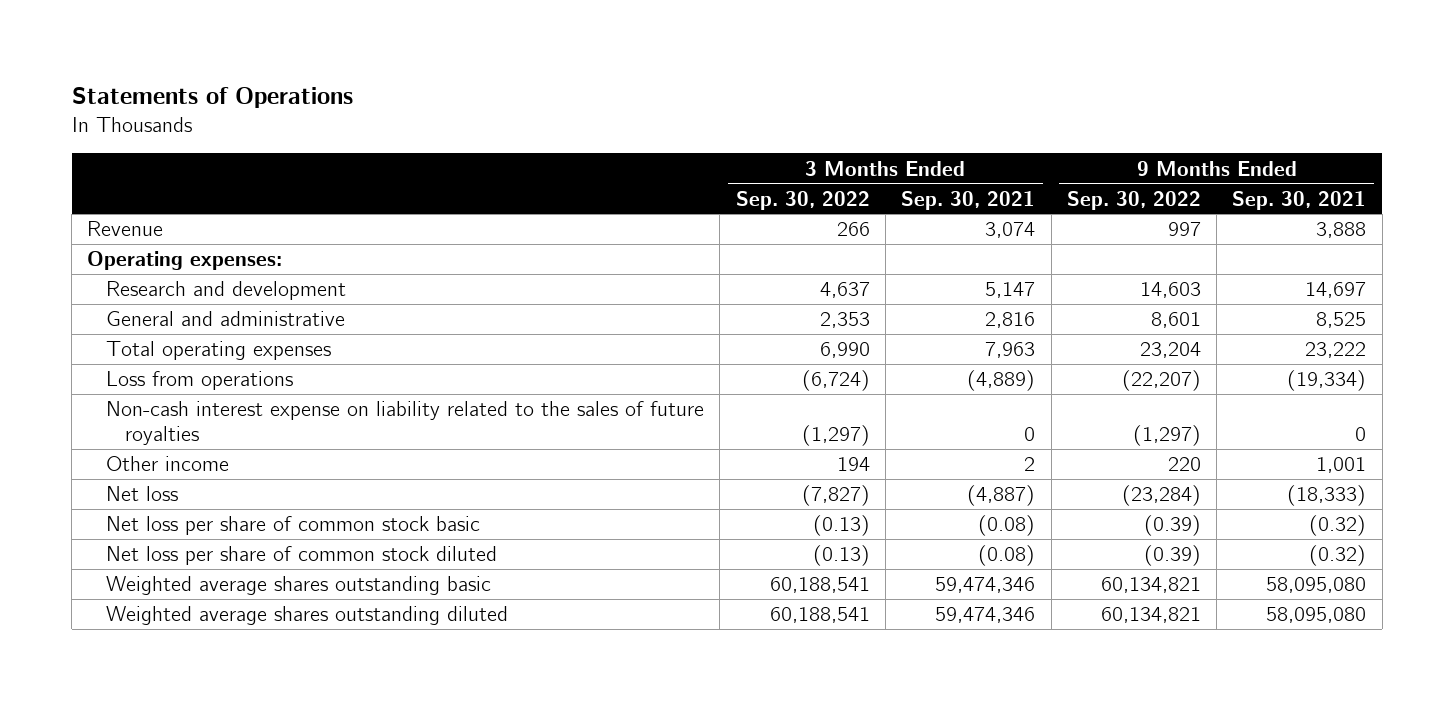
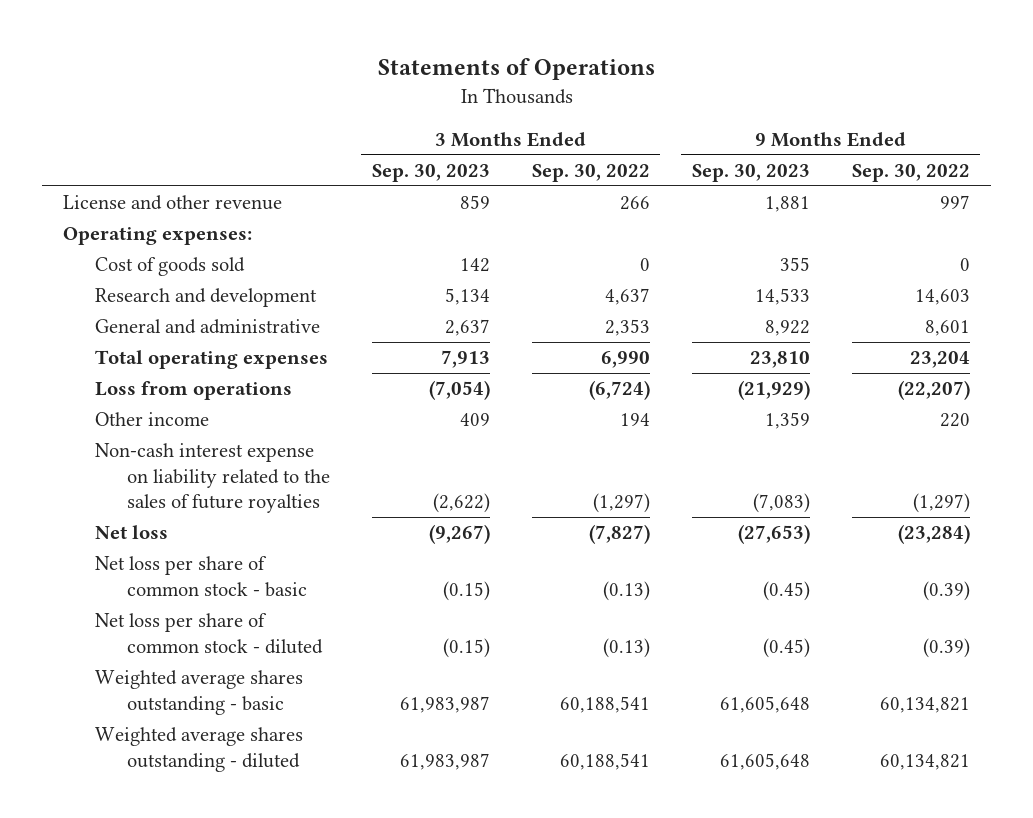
[901,190,1036,210] Sep. 30, 2021 -> none
[1232,190,1367,210] Sep. 30, 2021 -> none
none -> [371,163,490,182] Sep. 30, 2023
none -> [691,163,810,182] Sep. 30, 2023
[87,221,164,237] Revenue -> [63,195,283,211] License and other revenue
none -> [95,257,246,277] Cost of goods sold
[106,401,705,445] Non-cash interest expense on liability related to the sales of future royalties -> [95,443,330,513] Non-cash interest expense on liability related to the sales of future royalties
[106,516,481,536] Net loss per share of common stock basic -> [95,556,307,597] Net loss per share of common stock - basic
[106,546,498,566] Net loss per share of common stock diluted -> [95,613,323,654] Net loss per share of common stock - diluted
[106,576,492,596] Weighted average shares outstanding basic -> [95,670,304,715] Weighted average shares outstanding - basic
[106,606,509,626] Weighted average shares outstanding diluted -> [95,727,304,772] Weighted average shares outstanding - diluted

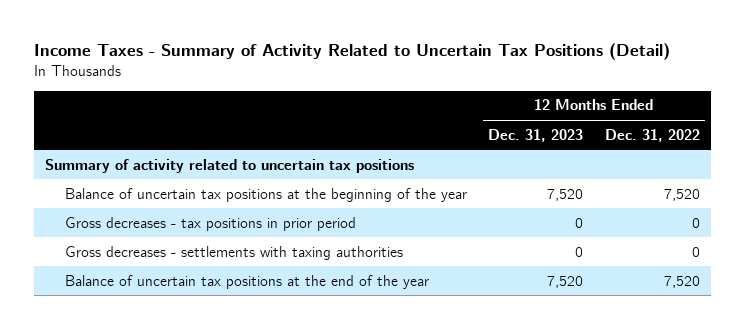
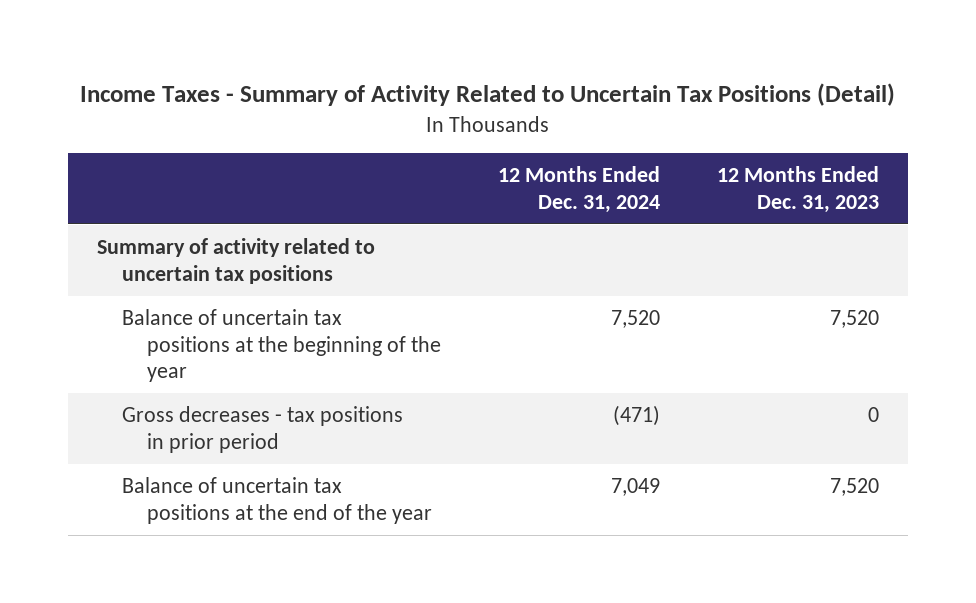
[604,128,700,142] Dec. 31, 2022 -> none
none -> [497,166,660,214] 12 Months Ended Dec. 31, 2024
[64,245,403,260] Gross decreases - settlements with taxing authorities -> none

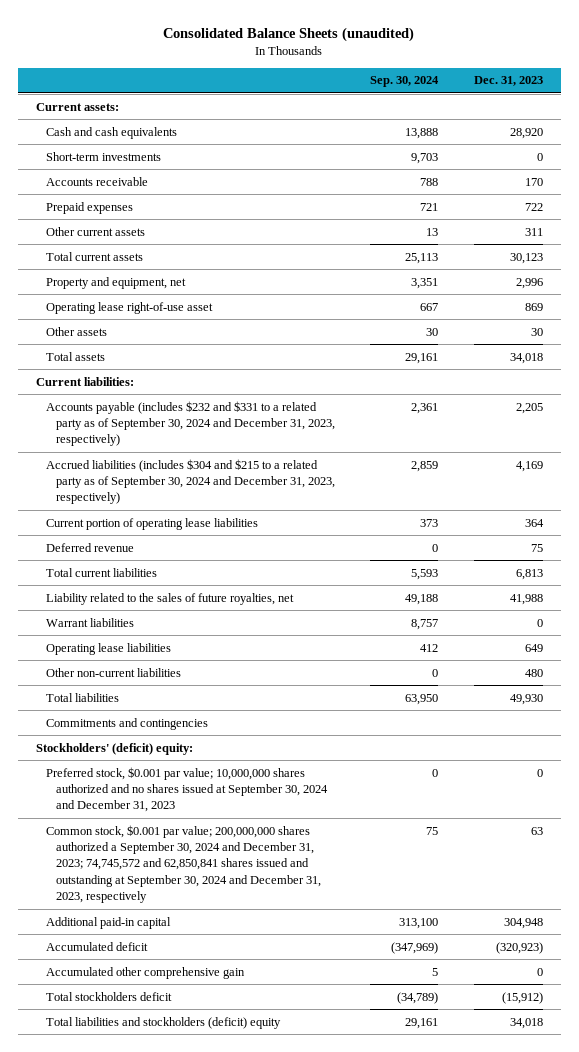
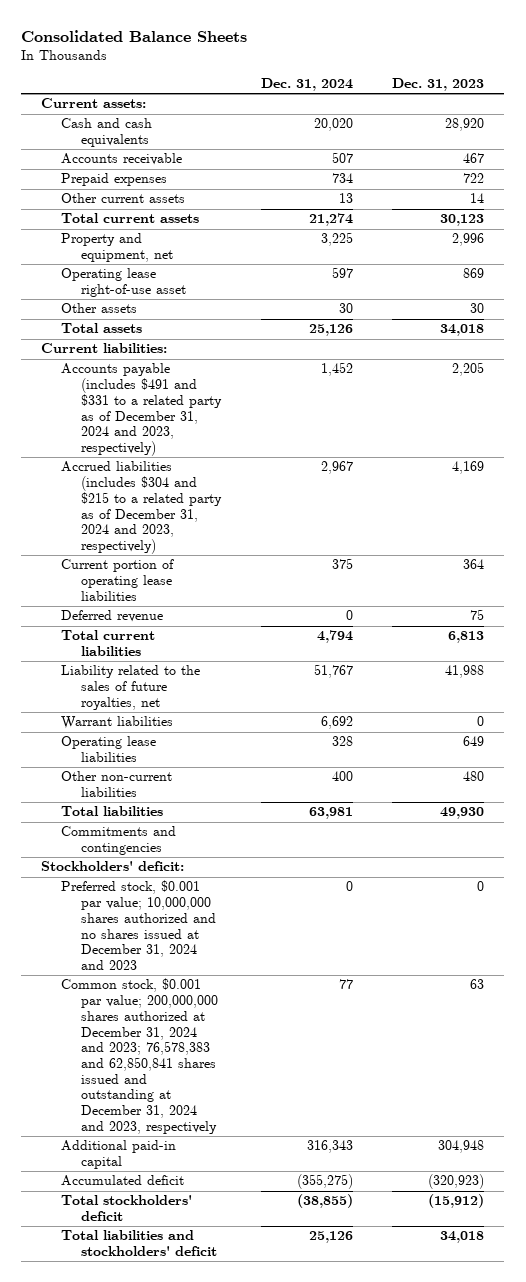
[163,26,415,42] Consolidated Balance Sheets (unaudited) -> [21,30,248,43] Consolidated Balance Sheets
[370,76,440,88] Sep. 30, 2024 -> none
none -> [260,78,353,92] Dec. 31, 2024
[45,151,161,161] Short-term investments -> none
[524,177,543,186] 170 -> [463,153,485,164] 467
[524,227,543,236] 311 -> [470,193,485,204] 14
[45,400,335,447] Accounts payable (includes $232 and $331 to a related party as of September 30, 2024 and December 31, 2023, respectively) -> [61,363,222,456] Accounts payable (includes $491 and $331 to a related party as of December 31, 2024 and 2023, respectively)
[45,458,335,505] Accrued liabilities (includes $304 and $215 to a related party as of September 30, 2024 and December 31, 2023, respectively) -> [61,461,222,554] Accrued liabilities (includes $304 and $215 to a related party as of December 31, 2024 and 2023, respectively)
[36,742,194,755] Stockholders' (deficit) equity: -> [41,861,185,872] Stockholders' deficit:
[45,766,328,813] Preferred stock, $0.001 par value; 10,000,000 shares authorized and no shares issued at September 30, 2024 and December 31, 2023 -> [61,880,216,970] Preferred stock, $0.001 par value; 10,000,000 shares authorized and no shares issued at December 31, 2024 and 2023
[45,824,321,904] Common stock, $0.001 par value; 200,000,000 shares authorized a September 30, 2024 and December 31, 2023; 74,745,572 and 62,850,841 shares issued and outstanding at September 30, 2024 and December 31, 2023, respectively -> [61,978,218,1134] Common stock, $0.001 par value; 200,000,000 shares authorized at December 31, 2024 and 2023; 76,578,383 and 62,850,841 shares issued and outstanding at December 31, 2024 and 2023, respectively
[45,966,245,979] Accumulated other comprehensive gain -> none
[45,991,172,1001] Total stockholders deficit -> [61,1195,193,1222] Total stockholders' deficit
[45,1016,281,1029] Total liabilities and stockholders (deficit) equity -> [61,1230,217,1257] Total liabilities and stockholders' deficit

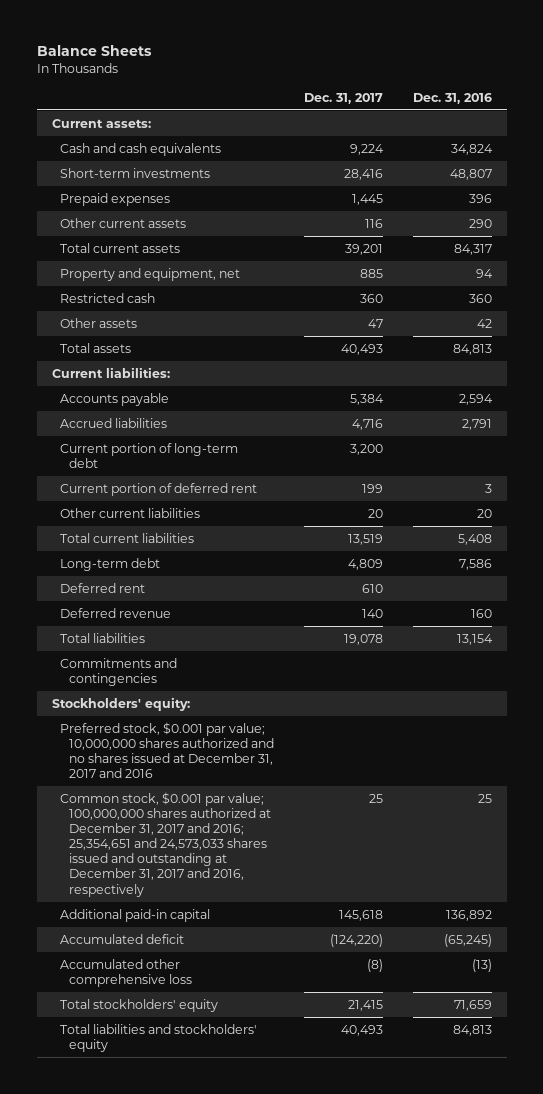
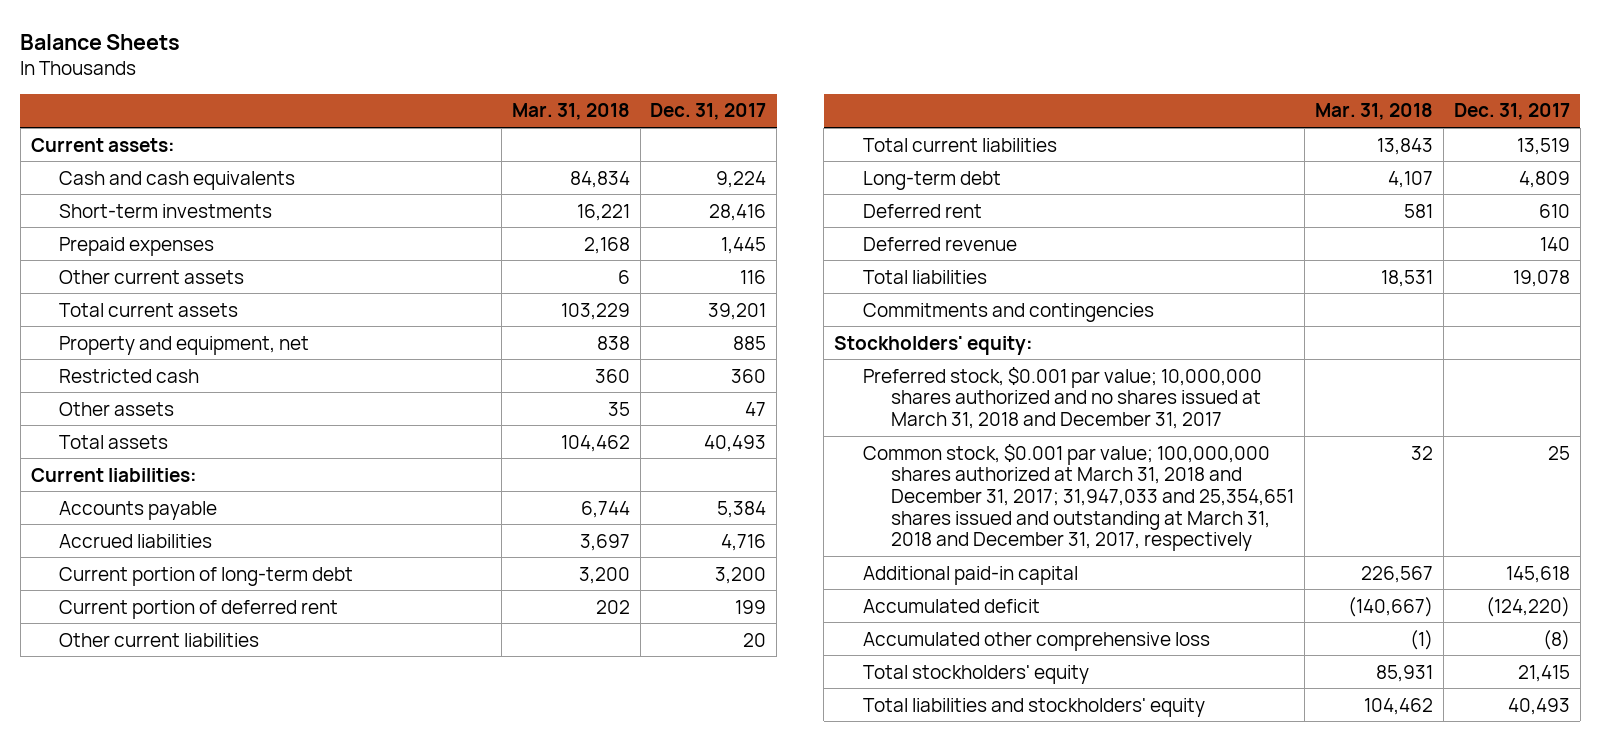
[412,92,492,104] Dec. 31, 2016 -> none
none -> [511,103,630,121] Mar. 31, 2018
[60,721,275,779] Preferred stock, $0.001 par value; 10,000,000 shares authorized and no shares issued at December 31, 2017 and 2016 -> [862,366,1262,429] Preferred stock, $0.001 par value; 10,000,000 shares authorized and no shares issued at March 31, 2018 and December 31, 2017
[60,791,272,897] Common stock, $0.001 par value; 100,000,000 shares authorized at December 31, 2017 and 2016; 25,354,651 and 24,573,033 shares issued and outstanding at December 31, 2017 and 2016, respectively -> [862,443,1295,552] Common stock, $0.001 par value; 100,000,000 shares authorized at March 31, 2018 and December 31, 2017; 31,947,033 and 25,354,651 shares issued and outstanding at March 31, 2018 and December 31, 2017, respectively

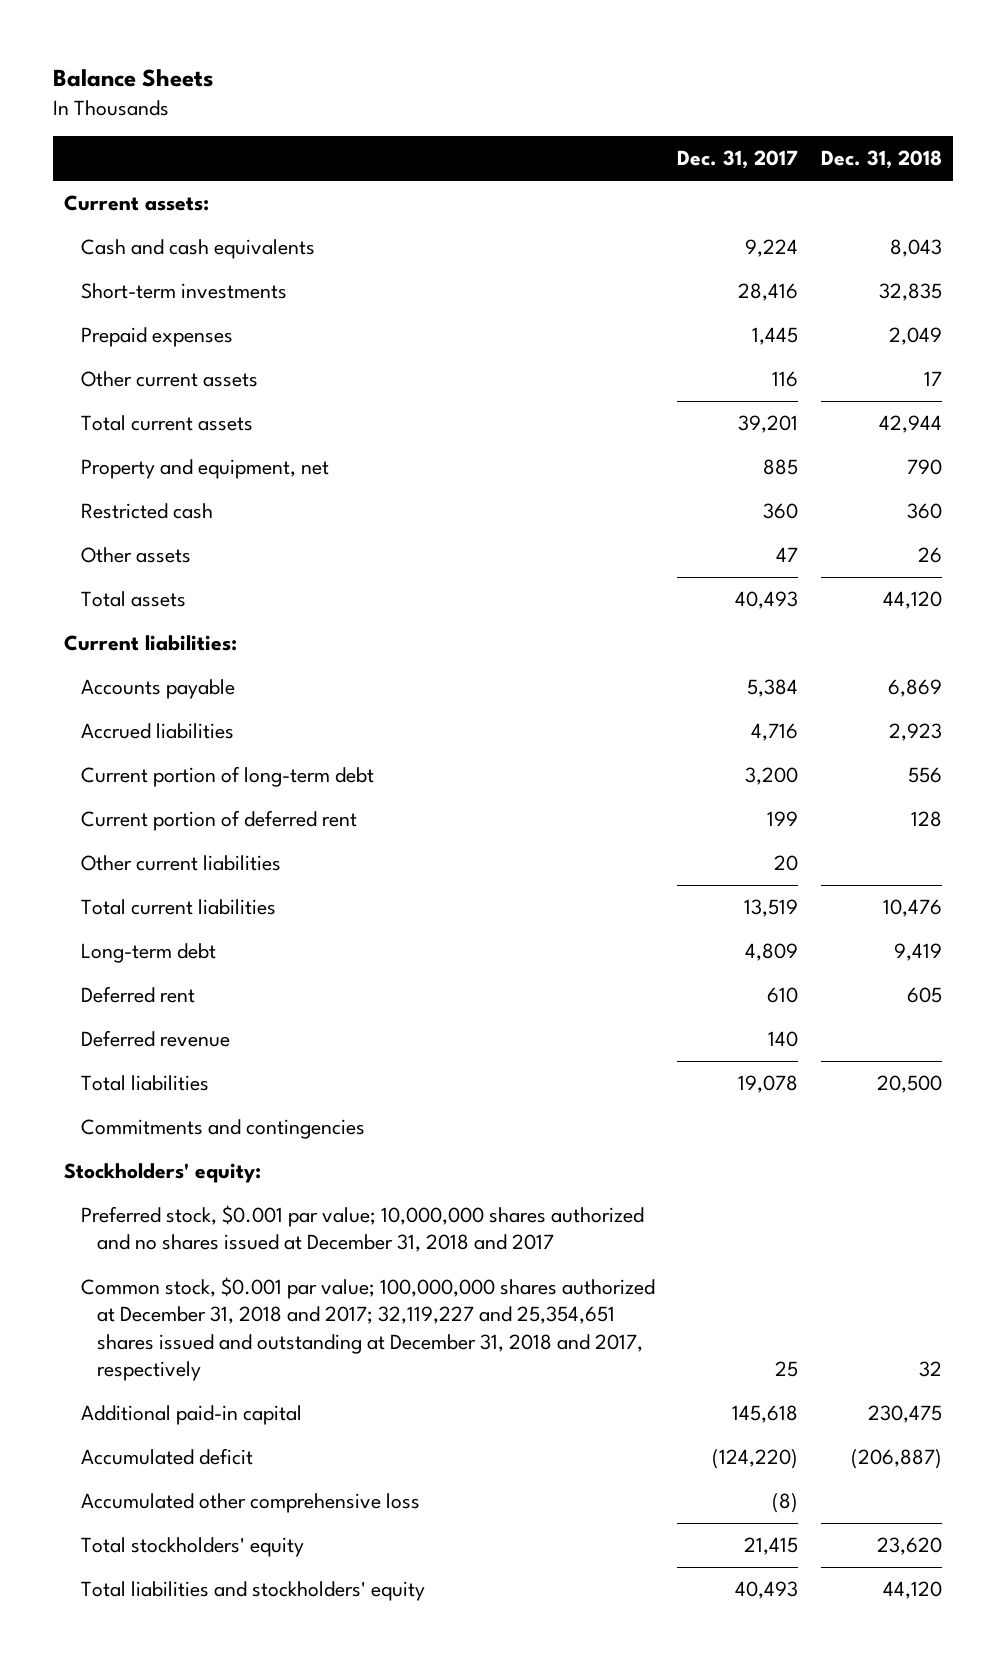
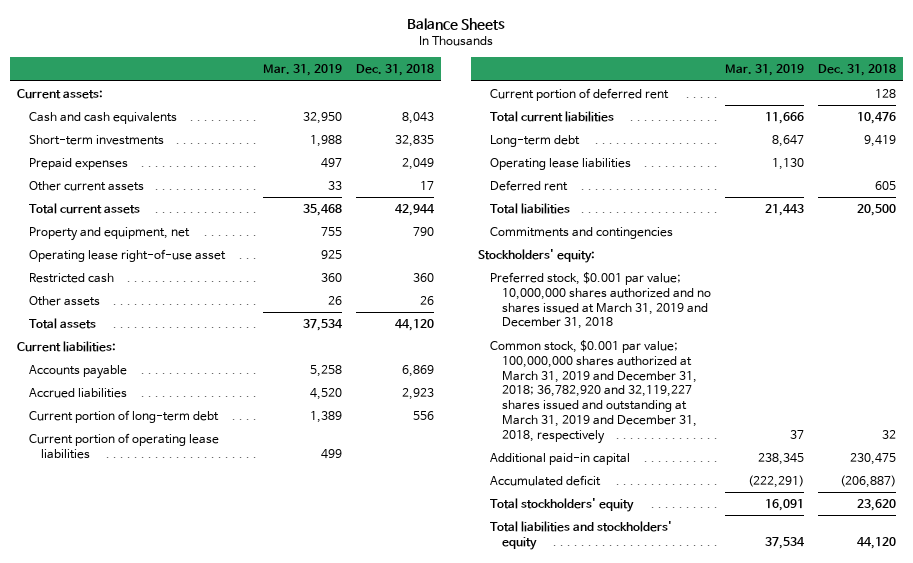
[677,150,799,170] Dec. 31, 2017 -> none
none -> [263,64,343,77] Mar. 31, 2019
none -> [28,249,226,263] Operating lease right-of-use asset
none -> [28,433,219,459] Current portion of operating lease liabilities
[80,855,281,872] Other current liabilities -> none
none -> [490,158,632,171] Operating lease liabilities
[80,1030,230,1048] Deferred revenue -> none
[80,1205,644,1253] Preferred stock, $0.001 par value; 10,000,000 shares authorized and no shares issued at December 31, 2018 and 2017 -> [490,272,711,330] Preferred stock, $0.001 par value; 10,000,000 shares authorized and no shares issued at March 31, 2019 and December 31, 2018
[80,1277,655,1382] Common stock, $0.001 par value; 100,000,000 shares authorized at December 31, 2018 and 2017; 32,119,227 and 25,354,651 shares issued and outstanding at December 31, 2018 and 2017, respectively -> [490,340,697,444] Common stock, $0.001 par value; 100,000,000 shares authorized at March 31, 2019 and December 31, 2018; 36,782,920 and 32,119,227 shares issued and outstanding at March 31, 2019 and December 31, 2018, respectively
[80,1493,420,1514] Accumulated other comprehensive loss -> none

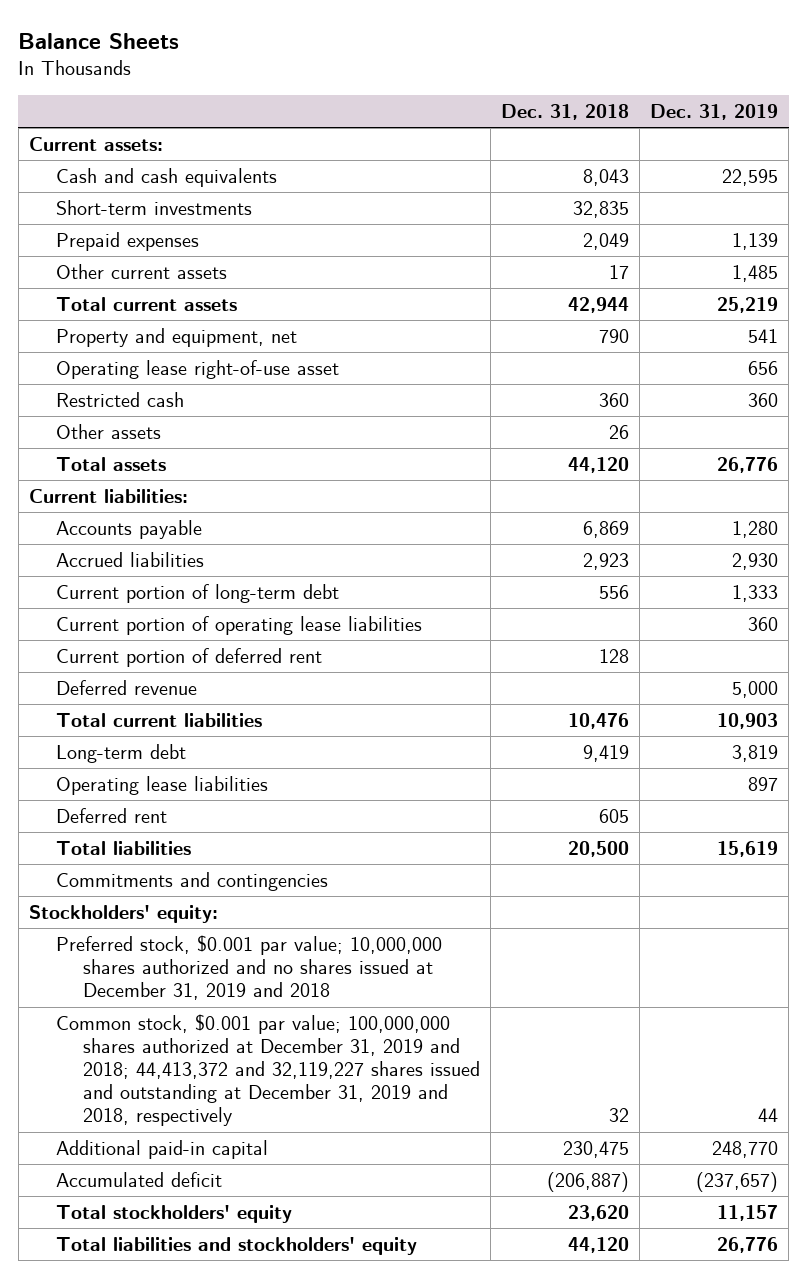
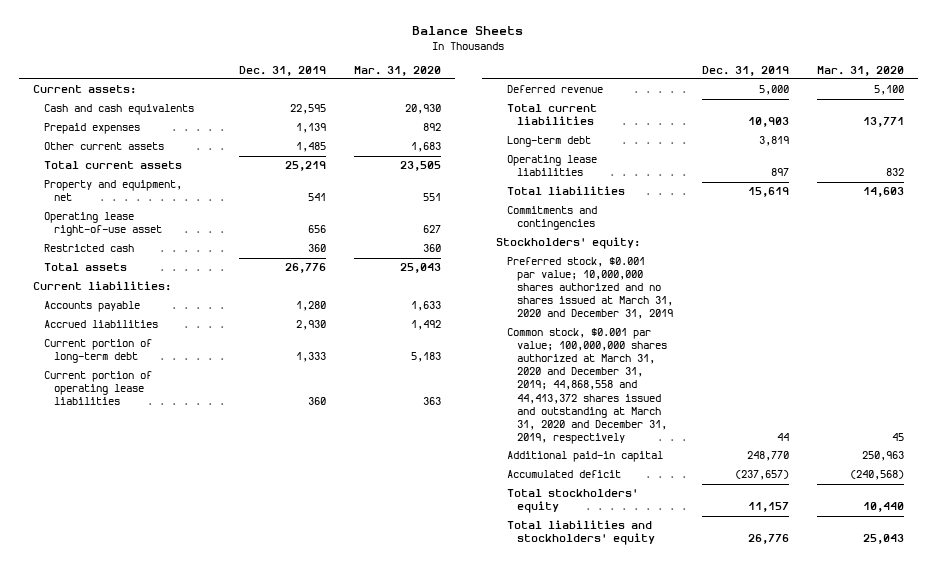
[501,104,630,121] Dec. 31, 2018 -> none
none -> [353,65,441,76] Mar. 31, 2020
[55,200,252,216] Short-term investments -> none
[55,424,161,440] Other assets -> none
[55,648,322,668] Current portion of deferred rent -> none
[55,808,167,824] Deferred rent -> none
[55,935,442,1001] Preferred stock, $0.001 par value; 10,000,000 shares authorized and no shares issued at December 31, 2019 and 2018 -> [506,257,674,320] Preferred stock, $0.001 par value; 10,000,000 shares authorized and no shares issued at March 31, 2020 and December 31, 2019
[55,1014,481,1127] Common stock, $0.001 par value; 100,000,000 shares authorized at December 31, 2019 and 2018; 44,413,372 and 32,119,227 shares issued and outstanding at December 31, 2019 and 2018, respectively -> [506,328,668,444] Common stock, $0.001 par value; 100,000,000 shares authorized at March 31, 2020 and December 31, 2019; 44,868,558 and 44,413,372 shares issued and outstanding at March 31, 2020 and December 31, 2019, respectively

